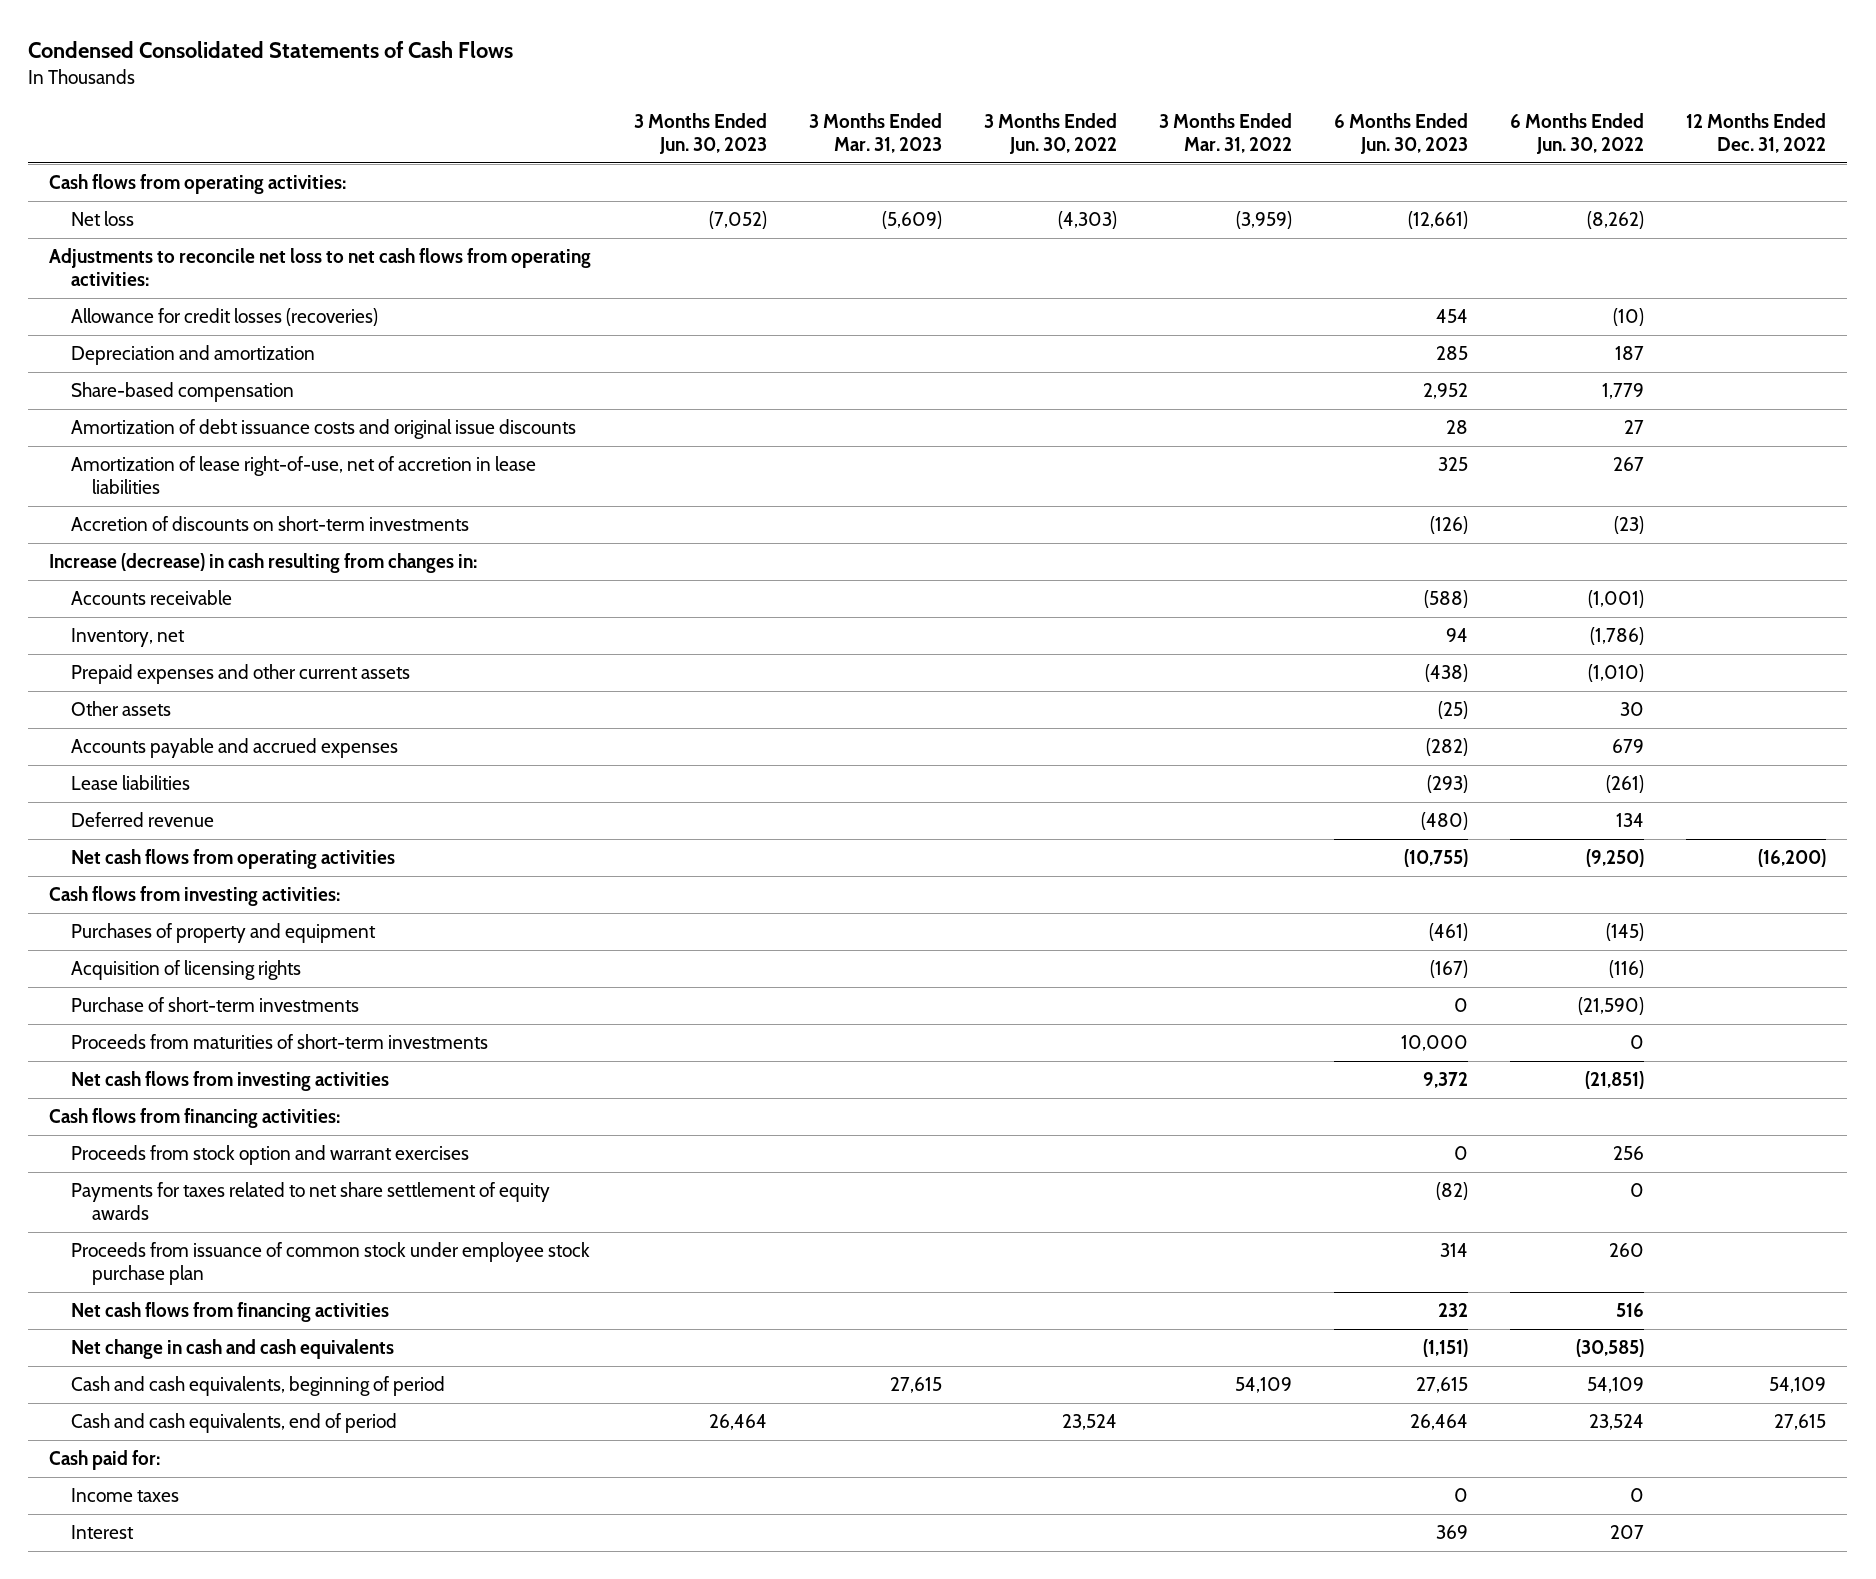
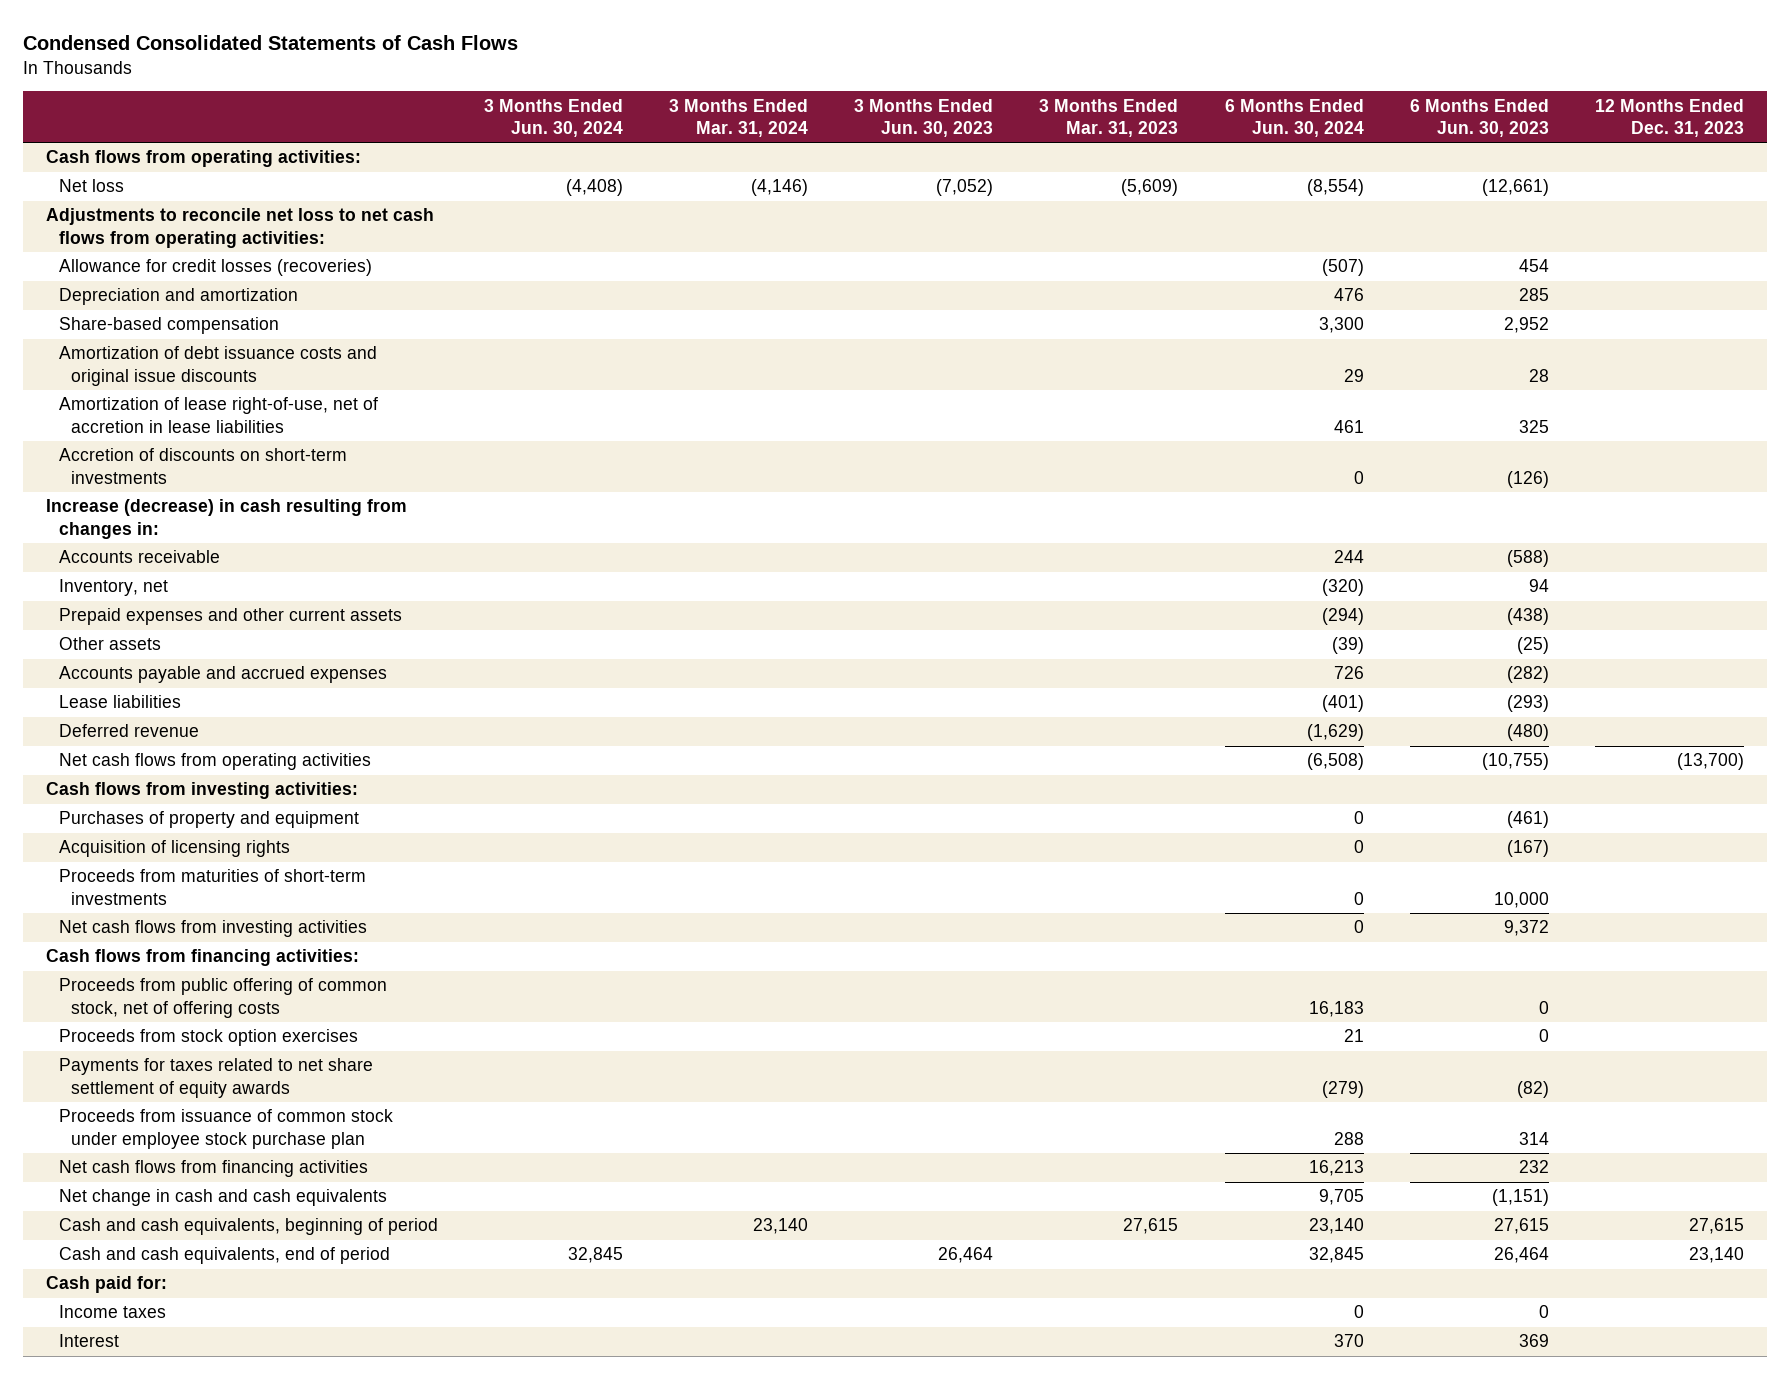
[983,113,1117,155] 3 Months Ended Jun. 30, 2022 -> none
[1158,113,1292,154] 3 Months Ended Mar. 31, 2022 -> none
[1510,113,1645,155] 6 Months Ended Jun. 30, 2022 -> none
[1686,113,1827,154] 12 Months Ended Dec. 31, 2022 -> none
none -> [483,98,623,138] 3 Months Ended Jun. 30, 2024
none -> [669,98,809,138] 3 Months Ended Mar. 31, 2024
none -> [1224,98,1364,138] 6 Months Ended Jun. 30, 2024
none -> [1595,98,1745,138] 12 Months Ended Dec. 31, 2023
[70,997,359,1013] Purchase of short-term investments -> none
none -> [58,978,387,1018] Proceeds from public offering of common stock, net of offering costs
[70,1145,469,1166] Proceeds from stock option and warrant exercises -> [58,1029,358,1047] Proceeds from stock option exercises

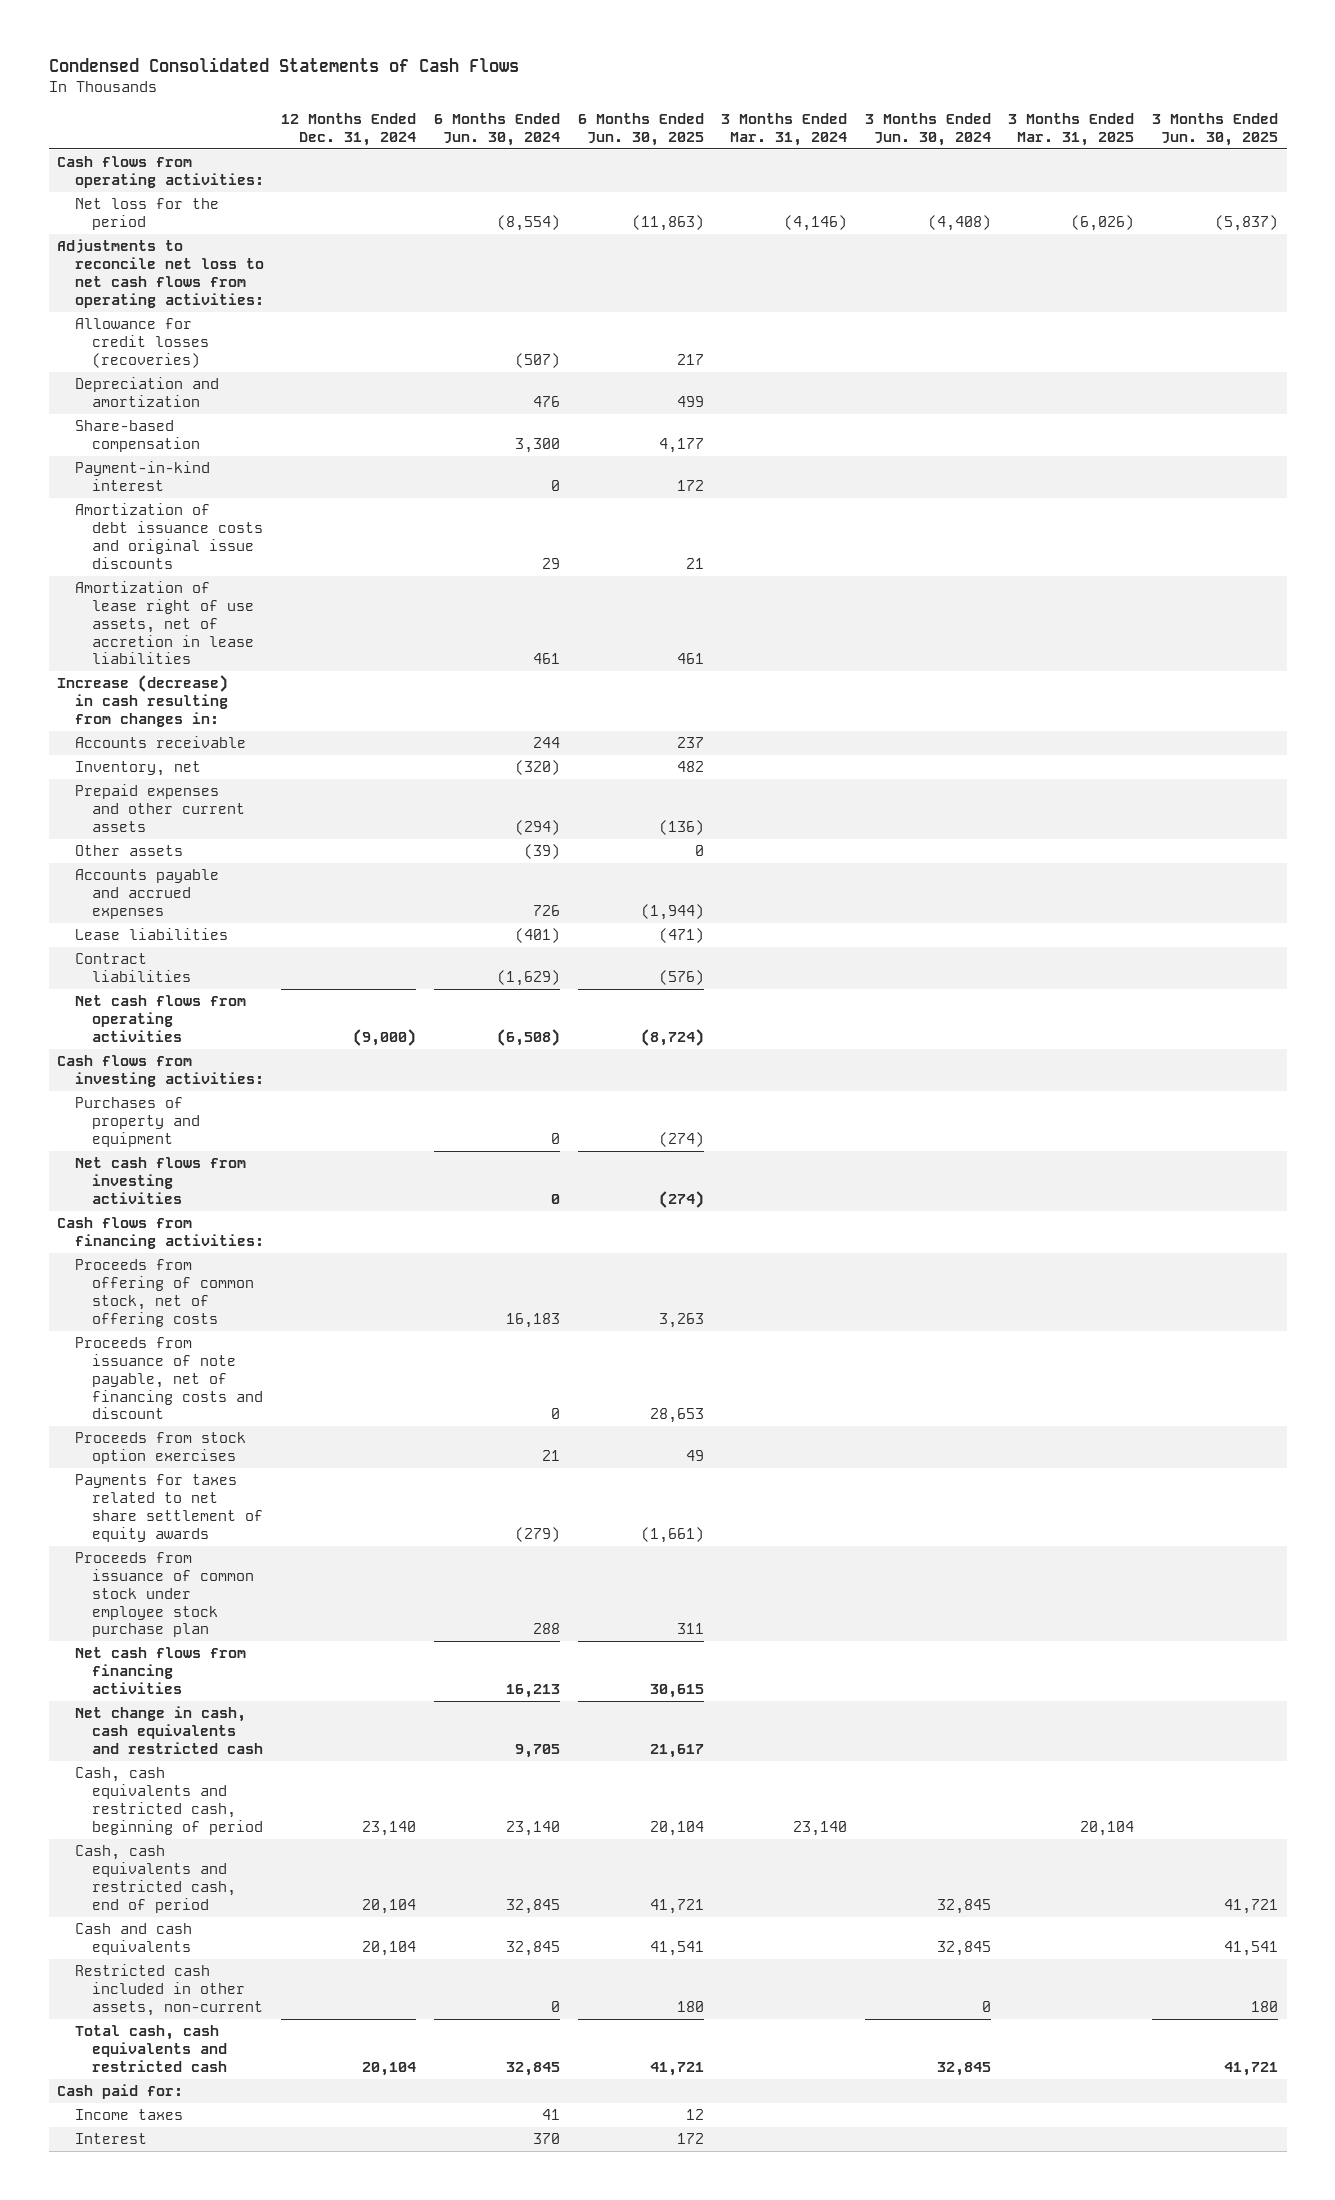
[854,98,994,138] 3 Months Ended Jun. 30, 2023 -> none
[1039,98,1179,138] 3 Months Ended Mar. 31, 2023 -> none
[1409,98,1549,138] 6 Months Ended Jun. 30, 2023 -> none
[1595,98,1745,138] 12 Months Ended Dec. 31, 2023 -> none
none -> [281,113,417,146] 12 Months Ended Dec. 31, 2024
none -> [577,113,704,146] 6 Months Ended Jun. 30, 2025
none -> [1008,113,1135,146] 3 Months Ended Mar. 31, 2025
none -> [1151,113,1278,146] 3 Months Ended Jun. 30, 2025
[58,179,124,193] Net loss -> [74,198,219,231] Net loss for the period
none -> [74,461,210,492] Payment-in-kind interest
[58,448,347,484] Accretion of discounts on short-term investments -> none
[58,397,378,433] Amortization of lease right-of-use, net of accretion in lease liabilities -> [74,581,255,665] Amortization of lease right of use assets, net of accretion in lease liabilities
[58,724,199,738] Deferred revenue -> [74,953,192,983] Contract liabilities
[58,840,290,858] Acquisition of licensing rights -> none
[58,869,366,905] Proceeds from maturities of short-term investments -> none
[58,978,387,1018] Proceeds from public offering of common stock, net of offering costs -> [74,1259,255,1327] Proceeds from offering of common stock, net of offering costs
none -> [74,1337,264,1420] Proceeds from issuance of note payable, net of financing costs and discount
[58,1189,387,1207] Net change in cash and cash equivalents -> [74,1706,264,1754] Net change in cash, cash equivalents and restricted cash
[58,1218,438,1236] Cash and cash equivalents, beginning of period -> [74,1767,264,1835] Cash, cash equivalents and restricted cash, beginning of period
[58,1247,390,1265] Cash and cash equivalents, end of period -> [74,1845,237,1913] Cash, cash equivalents and restricted cash, end of period
none -> [74,1923,192,1956] Cash and cash equivalents
none -> [74,1964,264,2016] Restricted cash included in other assets, non-current
none -> [74,2025,228,2072] Total cash, cash equivalents and restricted cash
[1353,1305,1364,1319] 0 -> [541,2109,560,2121] 41

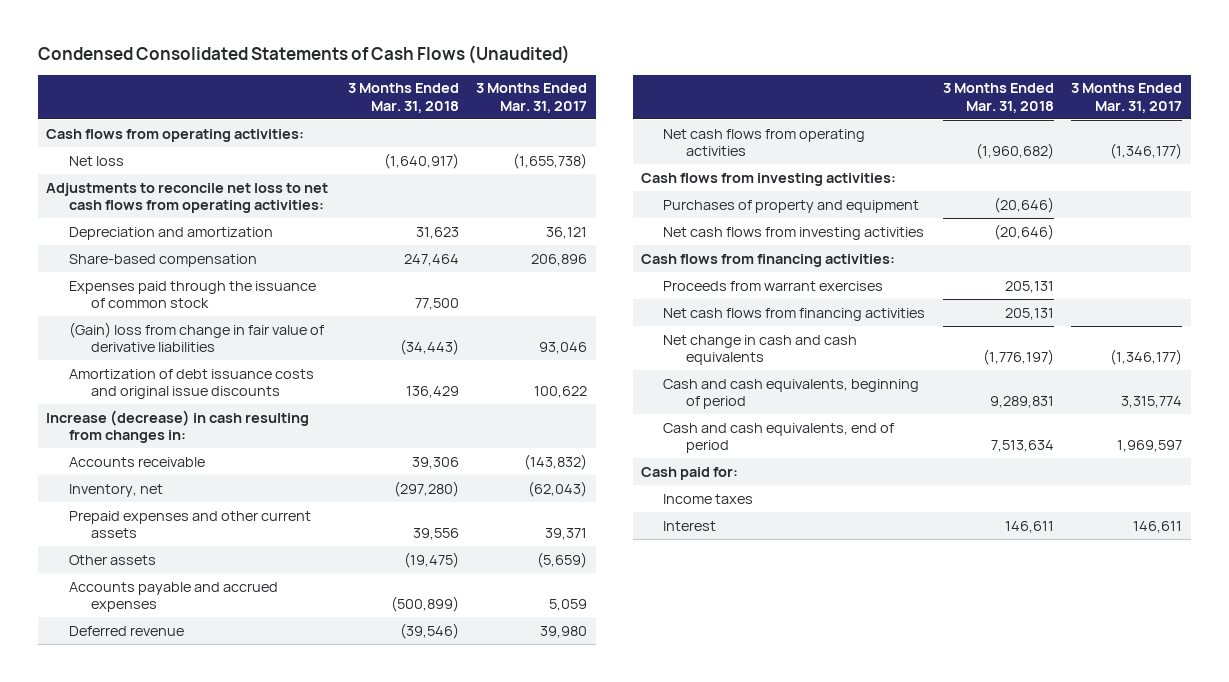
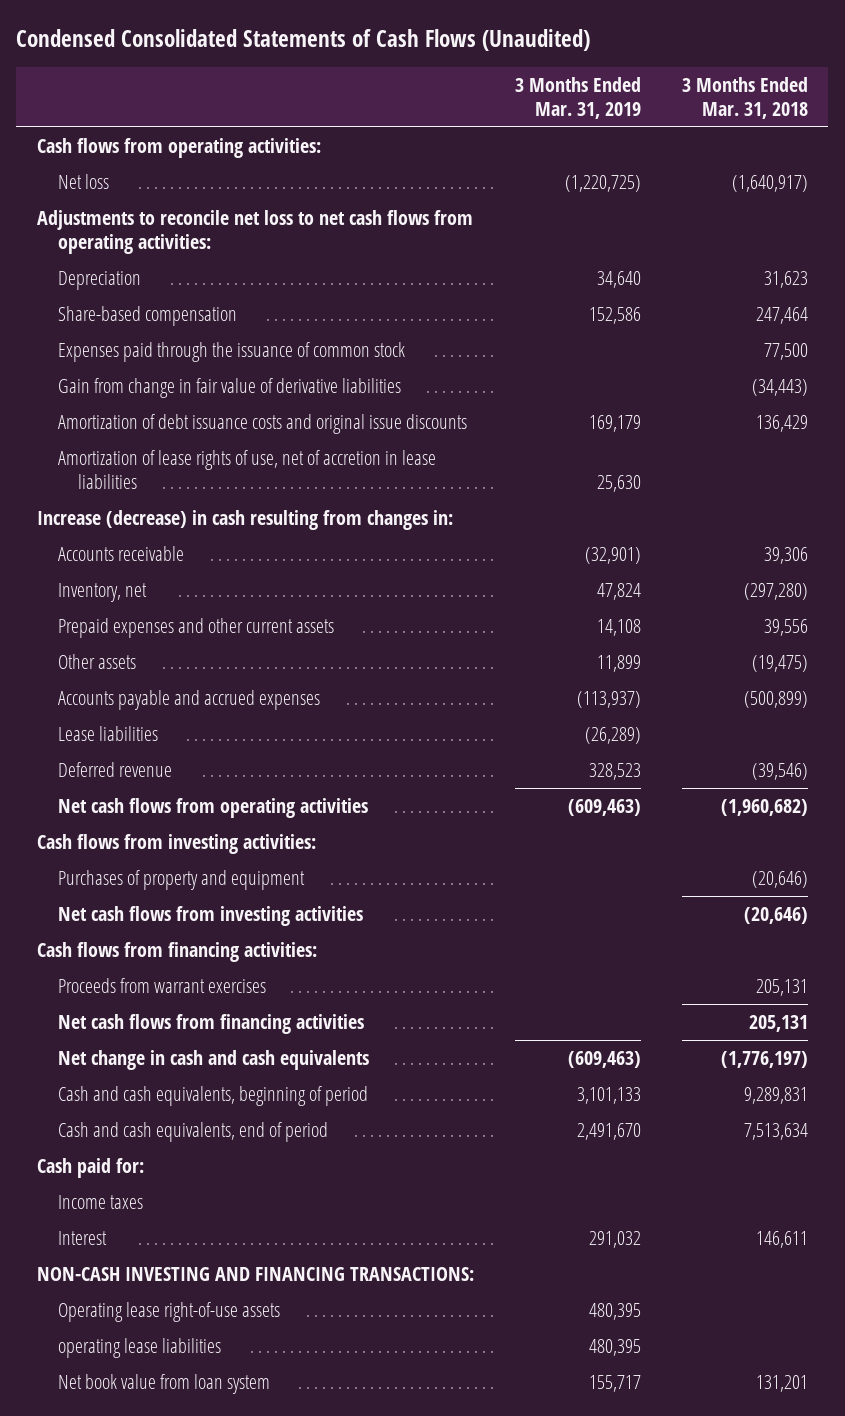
[476,83,588,113] 3 Months Ended Mar. 31, 2017 -> none
none -> [514,76,641,119] 3 Months Ended Mar. 31, 2019
[68,226,273,240] Depreciation and amortization -> [57,271,141,291] Depreciation
[68,321,324,352] (Gain) loss from change in fair value of derivative liabilities -> [57,378,401,399] Gain from change in fair value of derivative liabilities
none -> [57,450,436,490] Amortization of lease rights of use, net of accretion in lease liabilities
none -> [57,726,158,742] Lease liabilities
none -> [36,1267,474,1282] NON-CASH INVESTING AND FINANCING TRANSACTIONS:
none -> [57,1302,280,1323] Operating lease right-of-use assets
none -> [57,1338,221,1359] operating lease liabilities
none -> [57,1374,270,1395] Net book value from loan system

